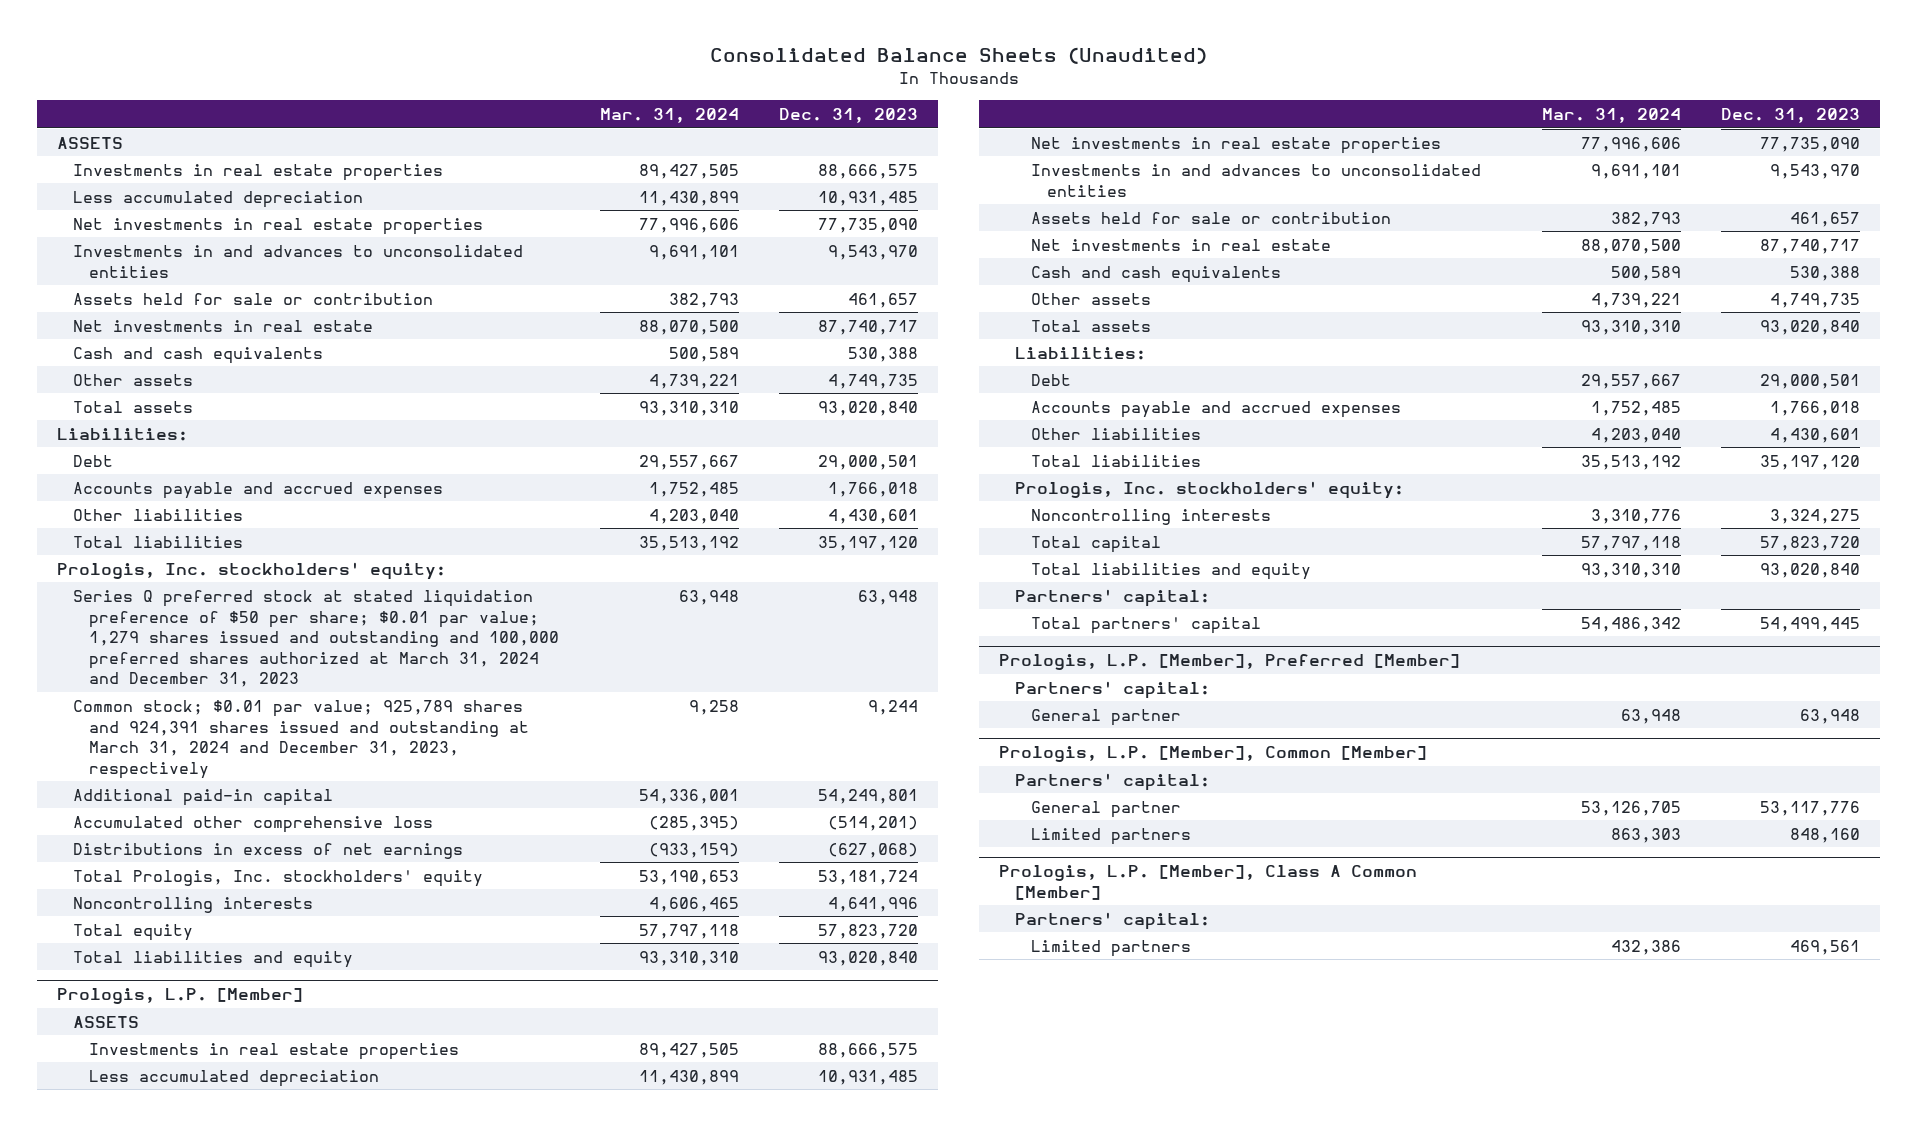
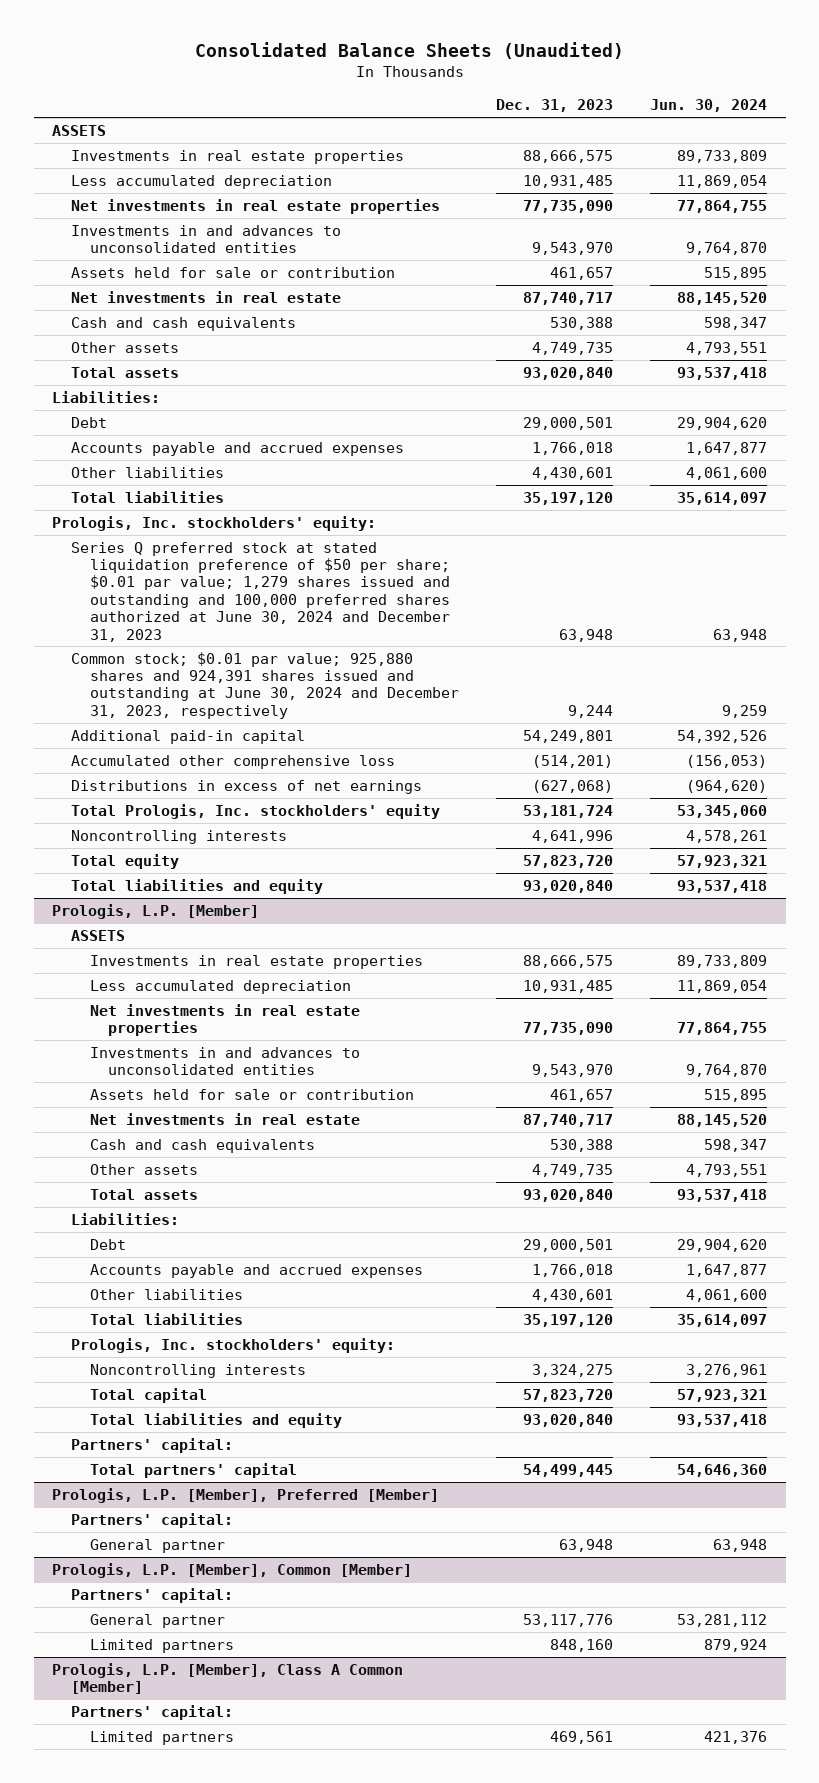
[599,108,739,124] Mar. 31, 2024 -> none
none -> [650,99,768,113] Jun. 30, 2024
[73,589,560,688] Series Q preferred stock at stated liquidation preference of $50 per share; $0.01 par value; 1,279 shares issued and outstanding and 100,000 preferred shares authorized at March 31, 2024 and December 31, 2023 -> [71,541,450,642] Series Q preferred stock at stated liquidation preference of $50 per share; $0.01 par value; 1,279 shares issued and outstanding and 100,000 preferred shares authorized at June 30, 2024 and December 31, 2023
[73,699,530,779] Common stock; $0.01 par value; 925,789 shares and 924,391 shares issued and outstanding at March 31, 2024 and December 31, 2023, respectively -> [71,651,459,719] Common stock; $0.01 par value; 925,880 shares and 924,391 shares issued and outstanding at June 30, 2024 and December 31, 2023, respectively

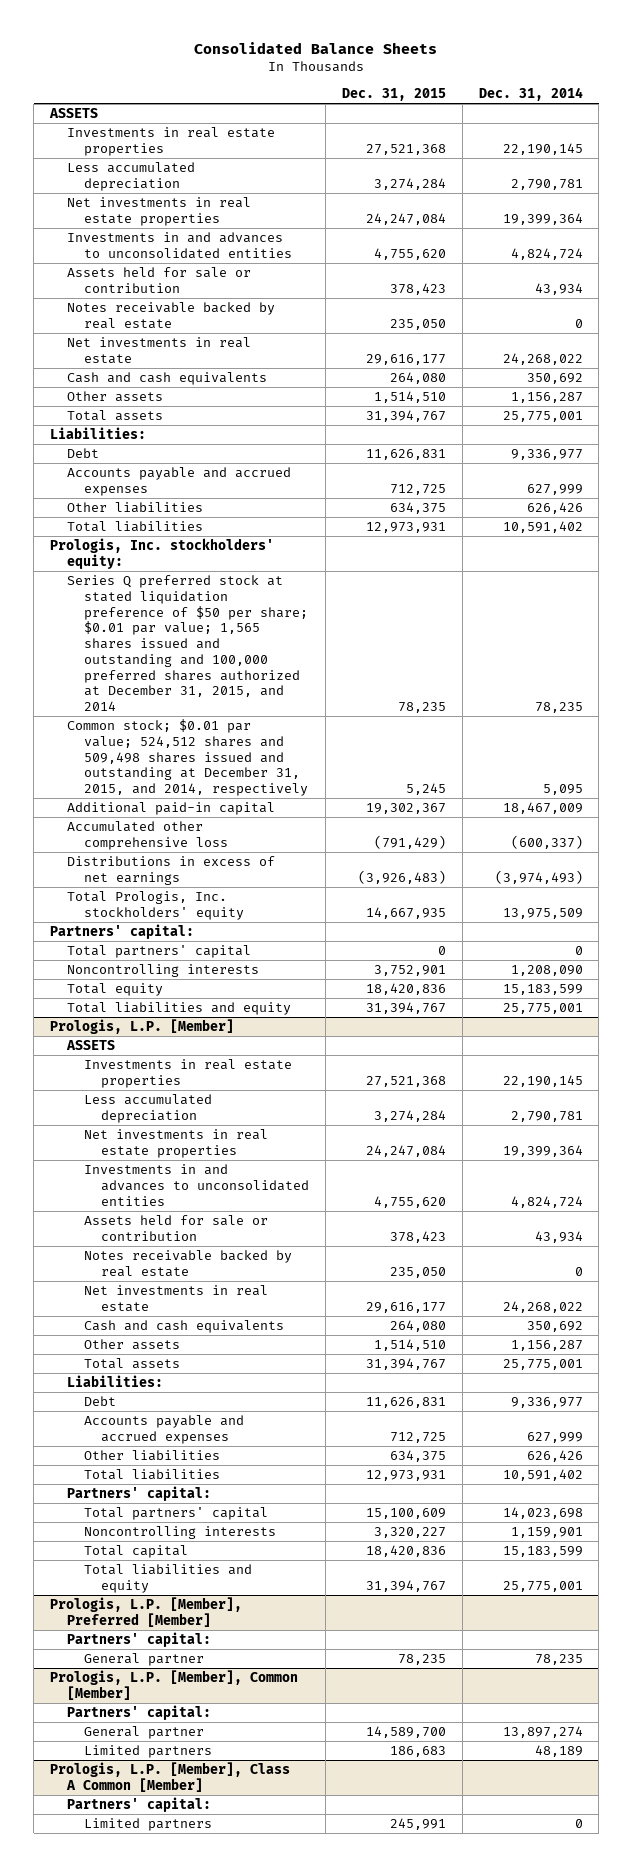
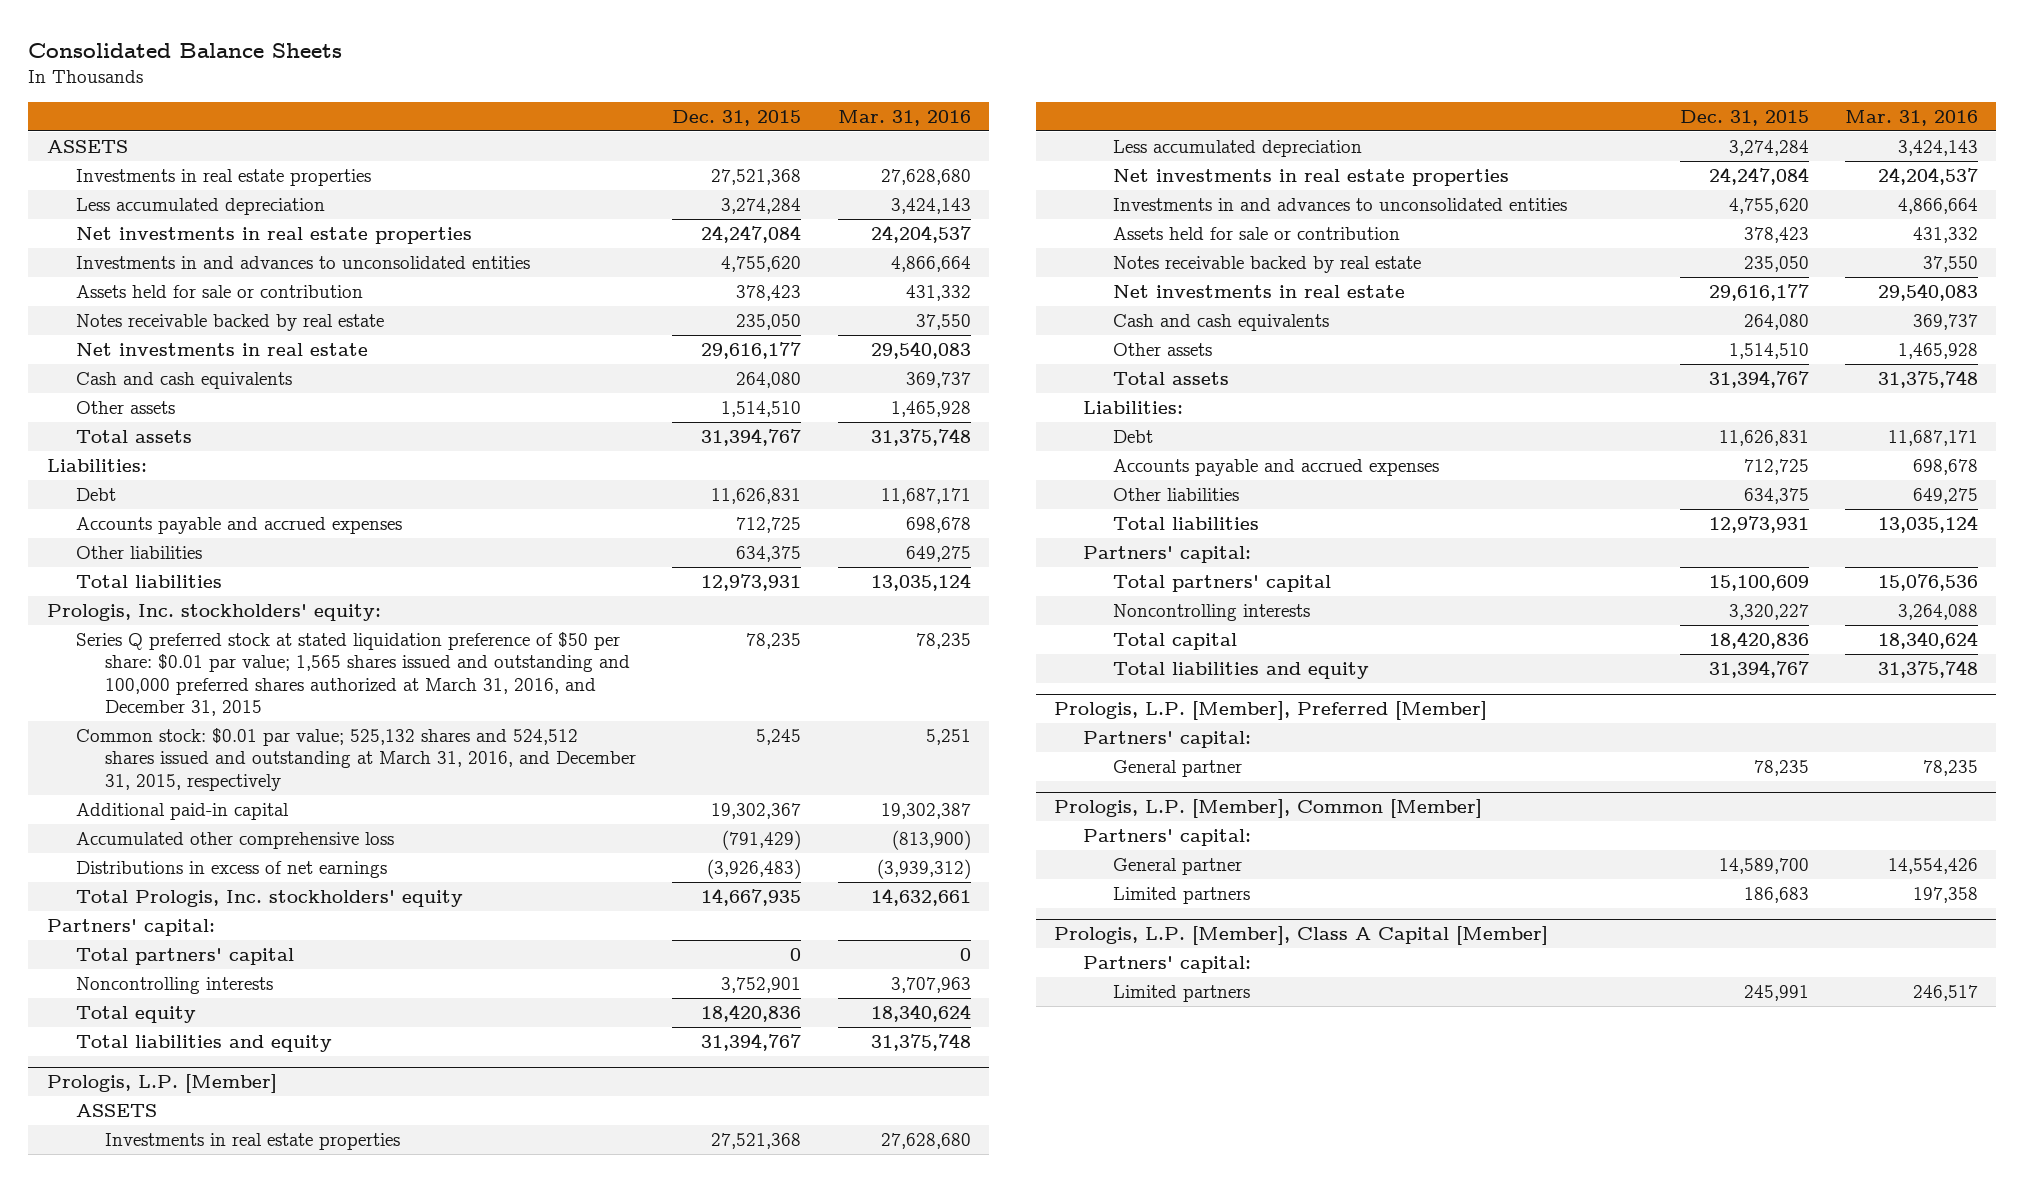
[478,87,583,102] Dec. 31, 2014 -> none
none -> [837,109,971,126] Mar. 31, 2016
[67,575,309,711] Series Q preferred stock at stated liquidation preference of $50 per share; $0.01 par value; 1,565 shares issued and outstanding and 100,000 preferred shares authorized at December 31, 2015, and 2014 -> [75,631,630,717] Series Q preferred stock at stated liquidation preference of $50 per share: $0.01 par value; 1,565 shares issued and outstanding and 100,000 preferred shares authorized at March 31, 2016, and December 31, 2015
[67,719,309,797] Common stock; $0.01 par value; 524,512 shares and 509,498 shares issued and outstanding at December 31, 2015, and 2014, respectively -> [75,727,636,791] Common stock: $0.01 par value; 525,132 shares and 524,512 shares issued and outstanding at March 31, 2016, and December 31, 2015, respectively
[50,1762,291,1792] Prologis, L.P. [Member], Class A Common [Member] -> [1054,926,1549,946] Prologis, L.P. [Member], Class A Capital [Member]

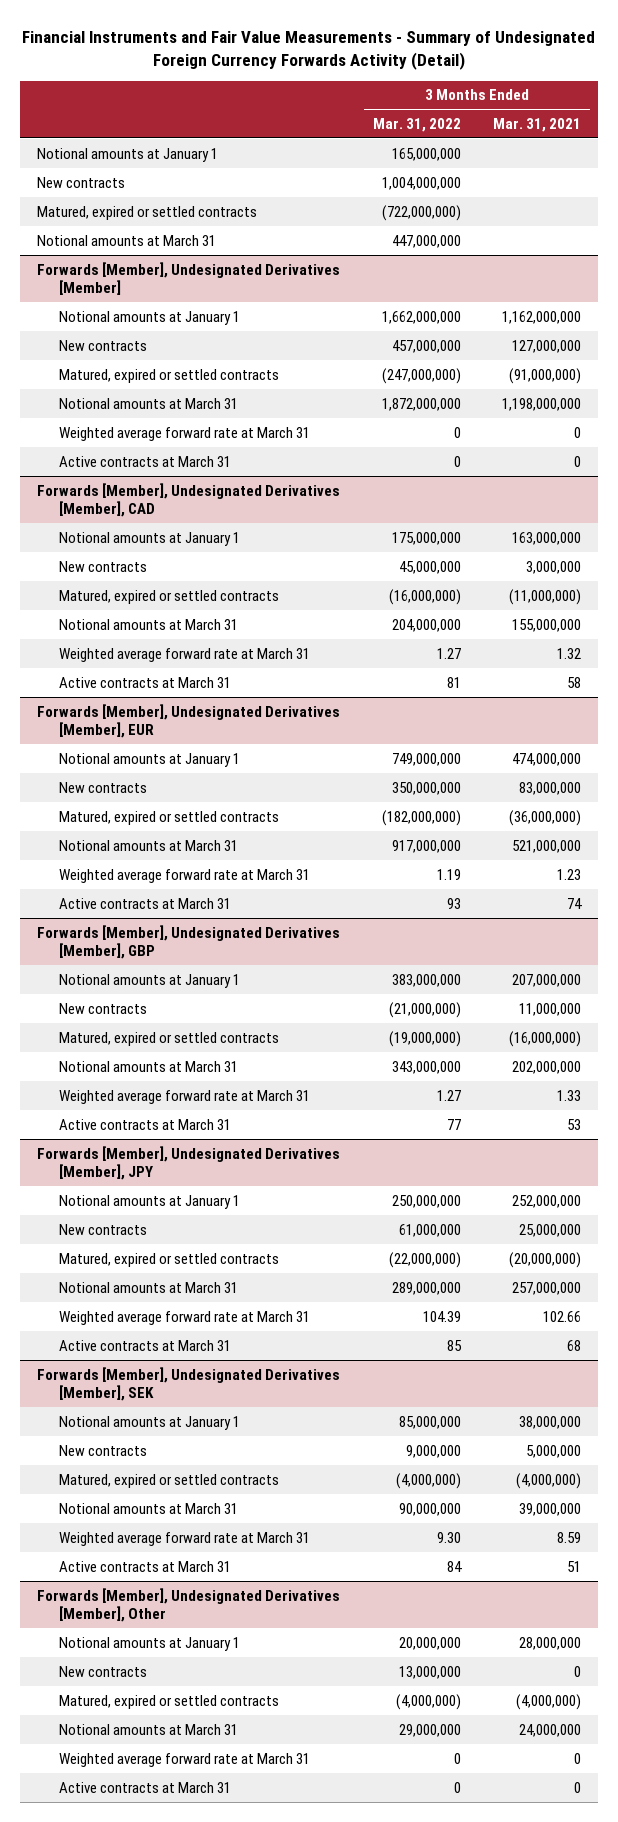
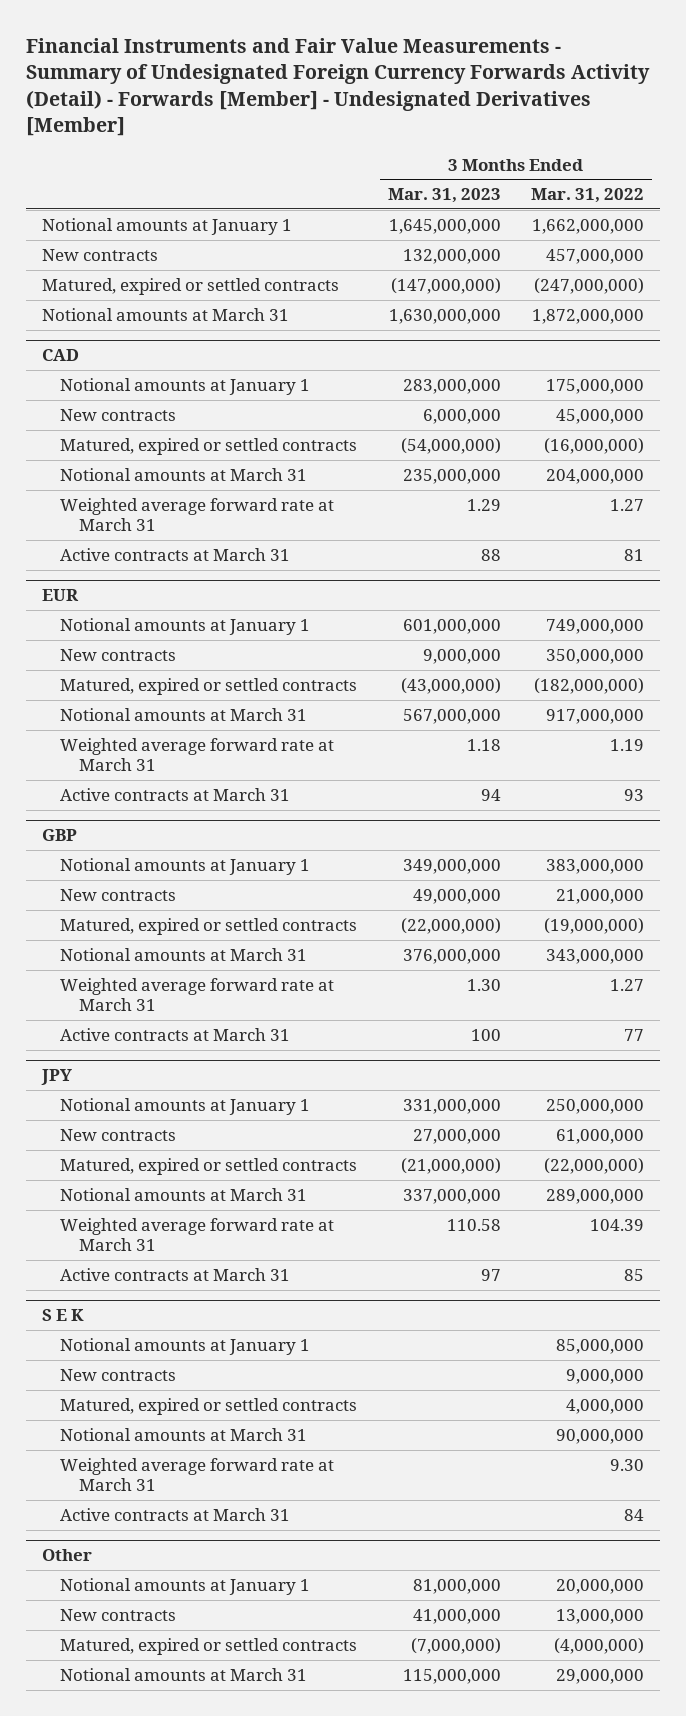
[22,31,596,71] Financial Instruments and Fair Value Measurements - Summary of Undesignated Foreign Currency Forwards Activity (Detail) -> [26,37,651,137] Financial Instruments and Fair Value Measurements - Summary of Undesignated Foreign Currency Forwards Activity (Detail) - Forwards [Member] - Undesignated Derivatives [Member]
[493,117,582,132] Mar. 31, 2021 -> none
none -> [387,188,501,204] Mar. 31, 2023
[36,147,218,162] Notional amounts at January 1 -> none
[36,176,125,188] New contracts -> none
[36,205,257,220] Matured, expired or settled contracts -> none
[36,234,216,246] Notional amounts at March 31 -> none
[36,261,340,296] Forwards [Member], Undesignated Derivatives [Member] -> none
[59,426,311,441] Weighted average forward rate at March 31 -> none
[59,455,232,467] Active contracts at March 31 -> none
[36,482,340,518] Forwards [Member], Undesignated Derivatives [Member], CAD -> none
none -> [41,349,79,362] CAD
[36,703,340,739] Forwards [Member], Undesignated Derivatives [Member], EUR -> none
none -> [41,589,79,602] EUR
[36,924,340,960] Forwards [Member], Undesignated Derivatives [Member], GBP -> none
none -> [41,829,77,842] GBP
[388,1001,461,1018] (21,000,000) -> [556,888,645,904] 21,000,000
[36,1145,340,1181] Forwards [Member], Undesignated Derivatives [Member], JPY -> none
none -> [40,1069,72,1086] JPY
[36,1366,340,1402] Forwards [Member], Undesignated Derivatives [Member], SEK -> none
none -> [41,1309,84,1322] S E K
[395,1472,461,1489] (4,000,000) -> [566,1398,645,1414] 4,000,000
[36,1587,340,1623] Forwards [Member], Undesignated Derivatives [Member], Other -> none
none -> [41,1549,92,1562] Other
[59,1752,311,1767] Weighted average forward rate at March 31 -> none
[59,1781,232,1793] Active contracts at March 31 -> none

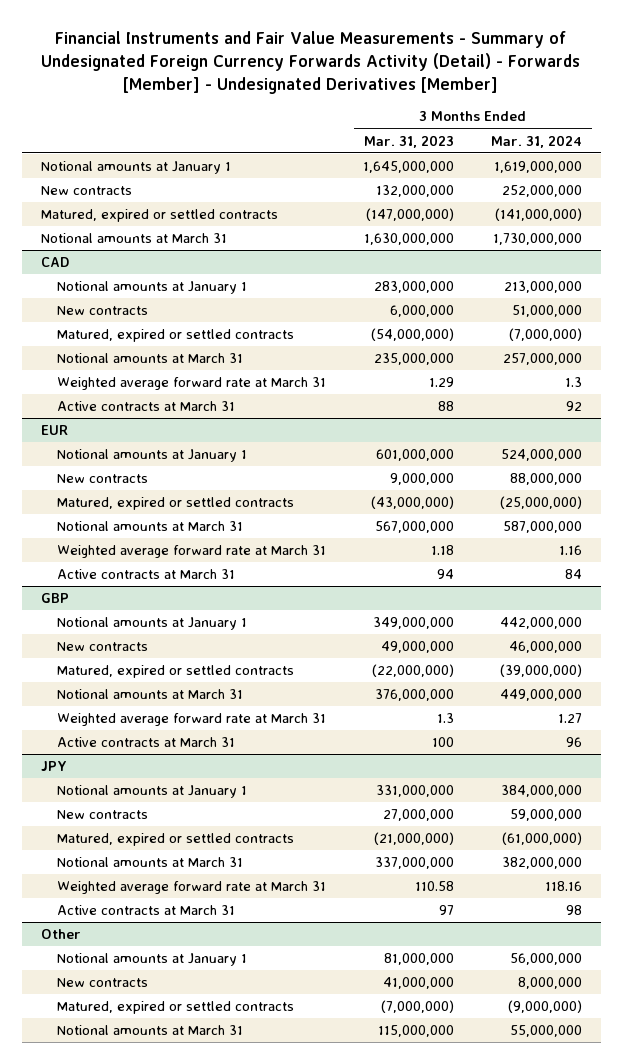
[531,188,645,204] Mar. 31, 2022 -> none
none -> [491,134,583,148] Mar. 31, 2024
[466,978,501,991] 1.30 -> [437,713,455,724] 1.3
[41,1309,84,1322] S E K -> none
[60,1337,311,1355] Notional amounts at January 1 -> none
[60,1368,177,1381] New contracts -> none
[60,1397,358,1415] Matured, expired or settled contracts -> none
[60,1427,308,1441] Notional amounts at March 31 -> none
[60,1457,335,1492] Weighted average forward rate at March 31 -> none
[60,1507,291,1521] Active contracts at March 31 -> none

